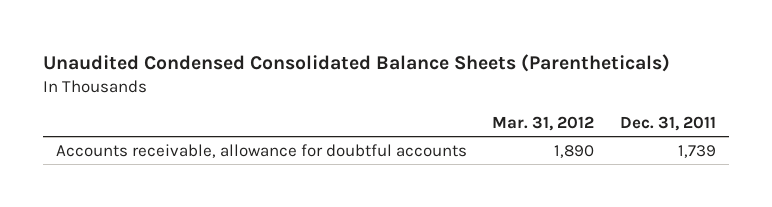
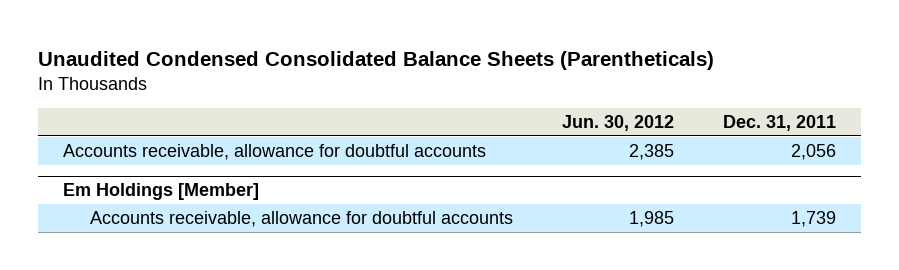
[492,115,595,131] Mar. 31, 2012 -> none
none -> [562,114,675,131] Jun. 30, 2012
none -> [62,144,486,161] Accounts receivable, allowance for doubtful accounts
none -> [62,183,259,201] Em Holdings [Member]

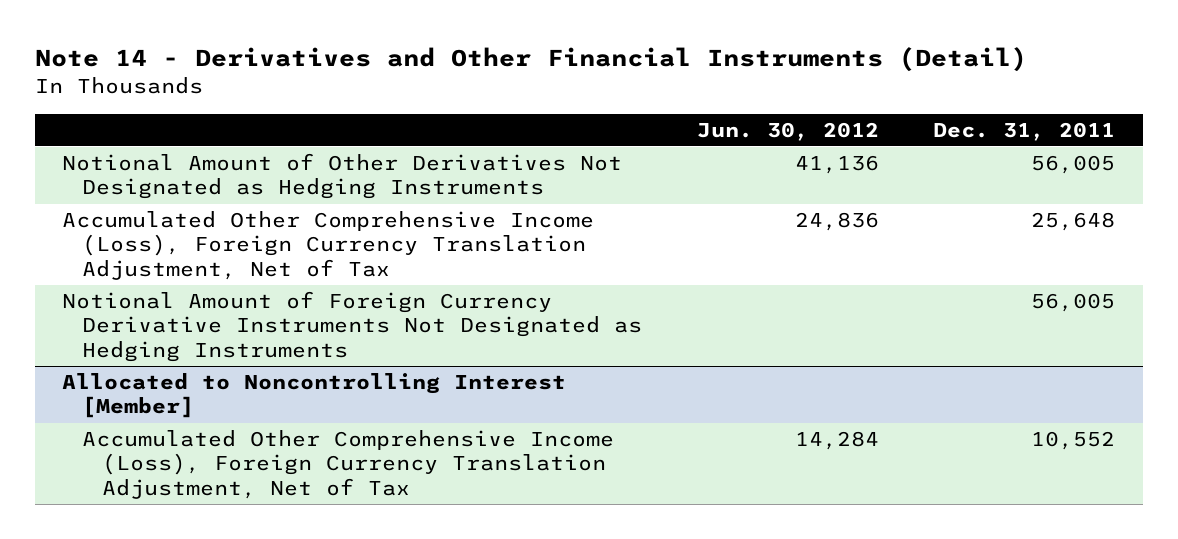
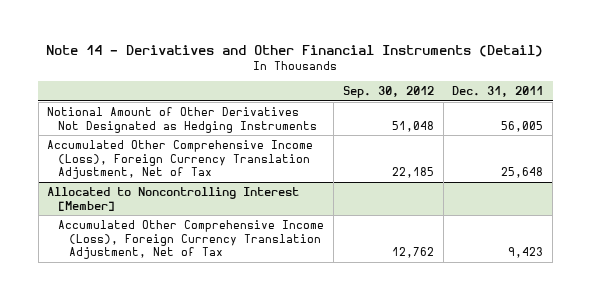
[696,121,879,141] Jun. 30, 2012 -> none
none -> [342,85,434,98] Sep. 30, 2012
[62,291,643,362] Notional Amount of Foreign Currency Derivative Instruments Not Designated as Hedging Instruments -> none
[1031,431,1116,451] 10,552 -> [508,247,544,259] 9,423

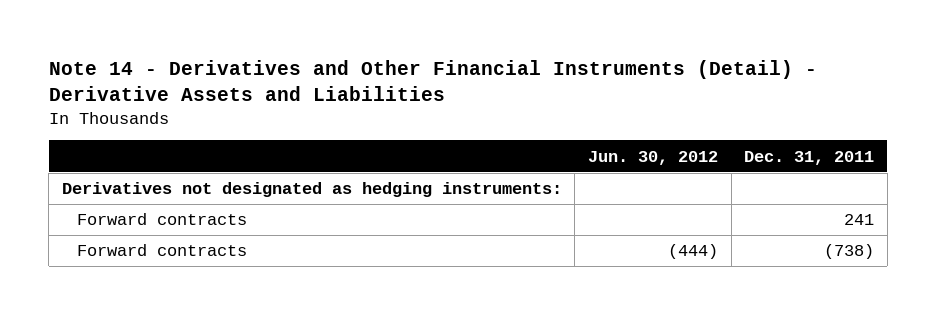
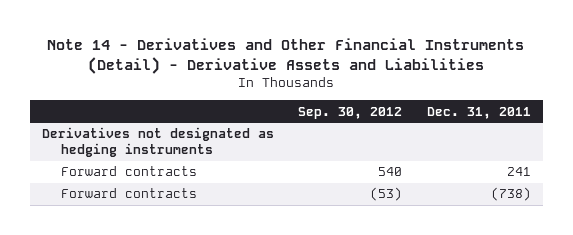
[588,150,719,165] Jun. 30, 2012 -> none
none -> [298,106,403,119] Sep. 30, 2012
[61,182,562,198] Derivatives not designated as hedging instruments: -> [41,127,274,158] Derivatives not designated as hedging instruments

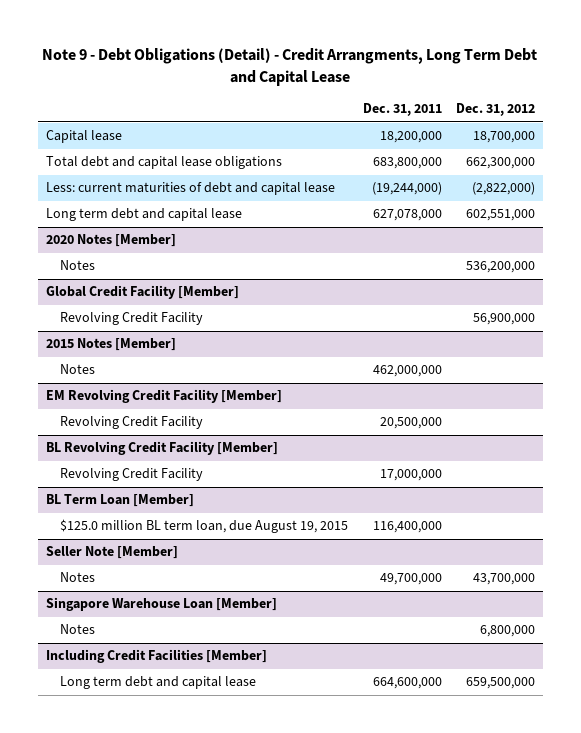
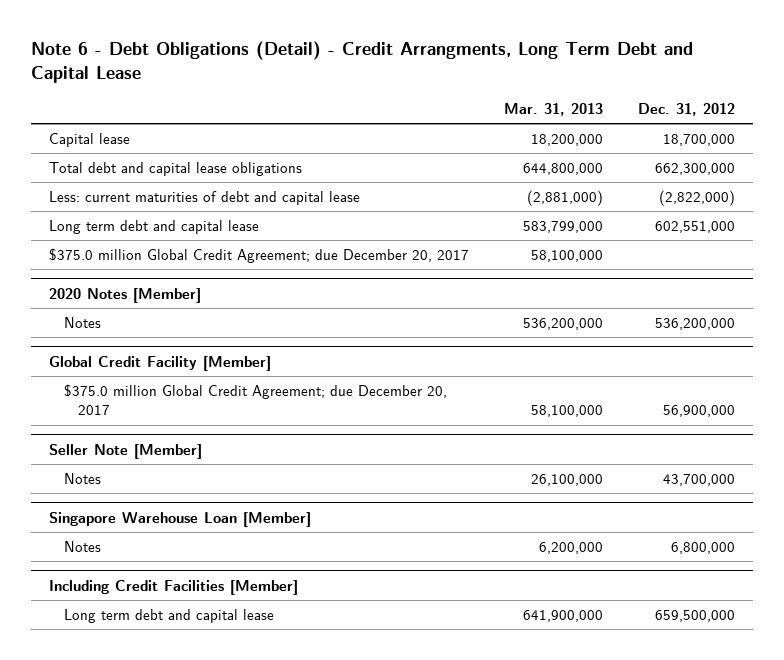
[42,48,538,86] Note 9 - Debt Obligations (Detail) - Credit Arrangments, Long Term Debt and Capital Lease -> [31,40,694,83] Note 6 - Debt Obligations (Detail) - Credit Arrangments, Long Term Debt and Capital Lease
[362,103,442,117] Dec. 31, 2011 -> none
none -> [504,102,604,116] Mar. 31, 2013
none -> [48,247,469,263] $375.0 million Global Credit Agreement; due December 20, 2017
[45,338,176,352] 2015 Notes [Member] -> none
[60,364,96,375] Notes -> none
[45,389,282,404] EM Revolving Credit Facility [Member] -> none
[60,416,204,430] Revolving Credit Facility -> none
[45,441,278,456] BL Revolving Credit Facility [Member] -> none
[60,468,204,482] Revolving Credit Facility -> none
[45,494,194,508] BL Term Loan [Member] -> none
[60,519,349,534] $125.0 million BL term loan, due August 19, 2015 -> none
[60,312,204,326] Revolving Credit Facility -> [63,383,447,416] $375.0 million Global Credit Agreement; due December 20, 2017

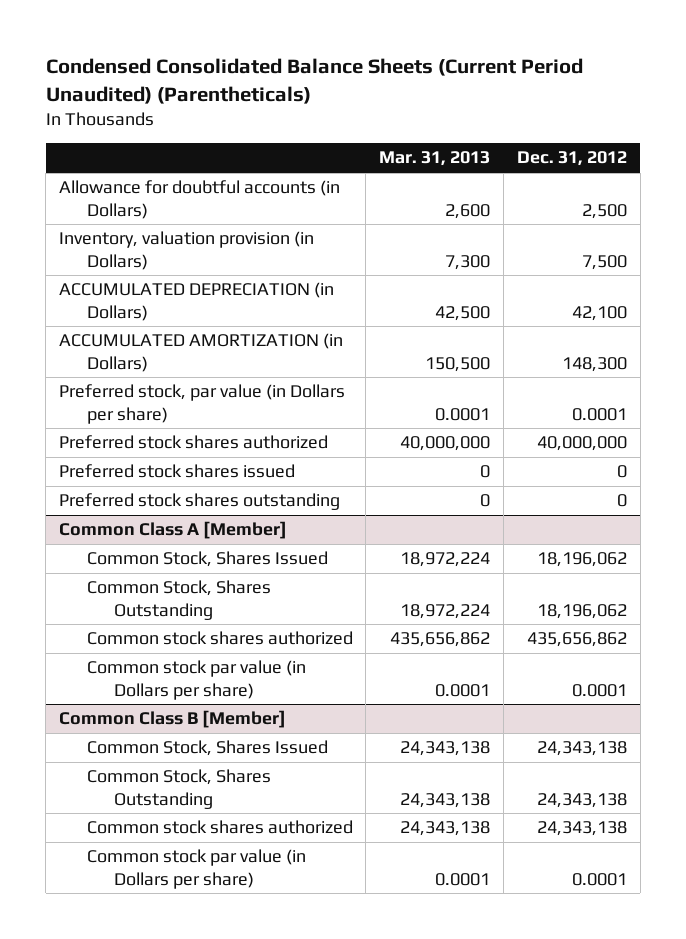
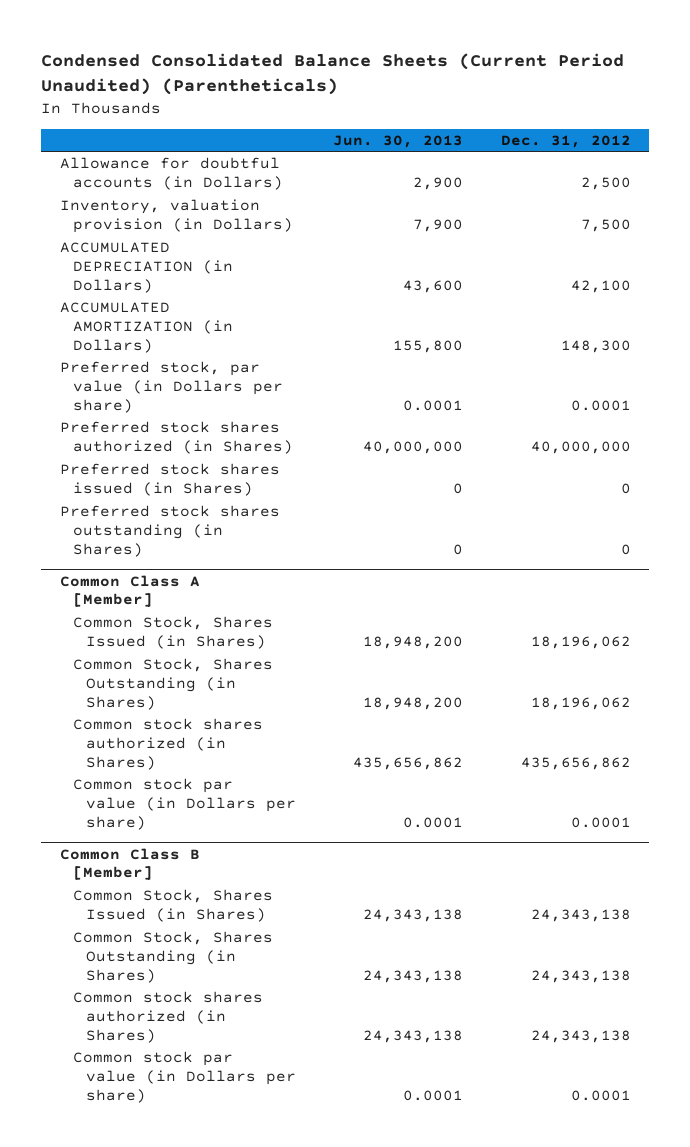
[379,151,491,167] Mar. 31, 2013 -> none
none -> [333,134,464,148] Jun. 30, 2013
[58,435,328,450] Preferred stock shares authorized -> [59,421,293,454] Preferred stock shares authorized (in Shares)
[58,464,295,479] Preferred stock shares issued -> [59,463,280,496] Preferred stock shares issued (in Shares)
[58,493,340,511] Preferred stock shares outstanding -> [59,505,280,557] Preferred stock shares outstanding (in Shares)
[86,551,328,568] Common Stock, Shares Issued -> [72,616,273,649] Common Stock, Shares Issued (in Shares)
[86,580,271,620] Common Stock, Shares Outstanding -> [72,658,273,710] Common Stock, Shares Outstanding (in Shares)
[86,631,353,646] Common stock shares authorized -> [72,718,263,770] Common stock shares authorized (in Shares)
[86,740,328,757] Common Stock, Shares Issued -> [72,889,273,922] Common Stock, Shares Issued (in Shares)
[86,769,271,809] Common Stock, Shares Outstanding -> [72,931,273,983] Common Stock, Shares Outstanding (in Shares)
[86,820,353,835] Common stock shares authorized -> [72,991,263,1043] Common stock shares authorized (in Shares)

